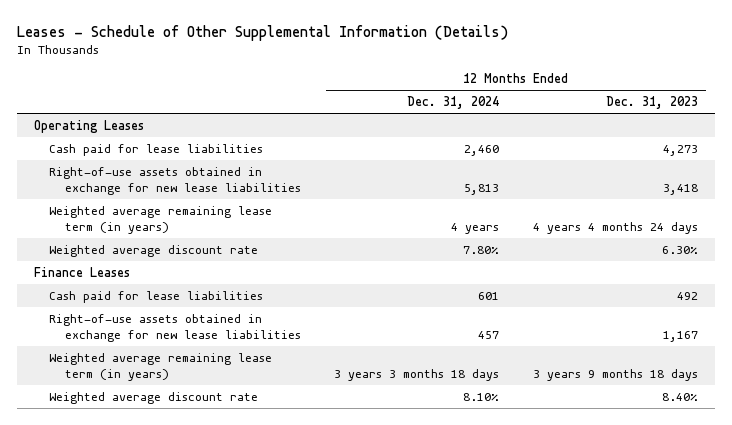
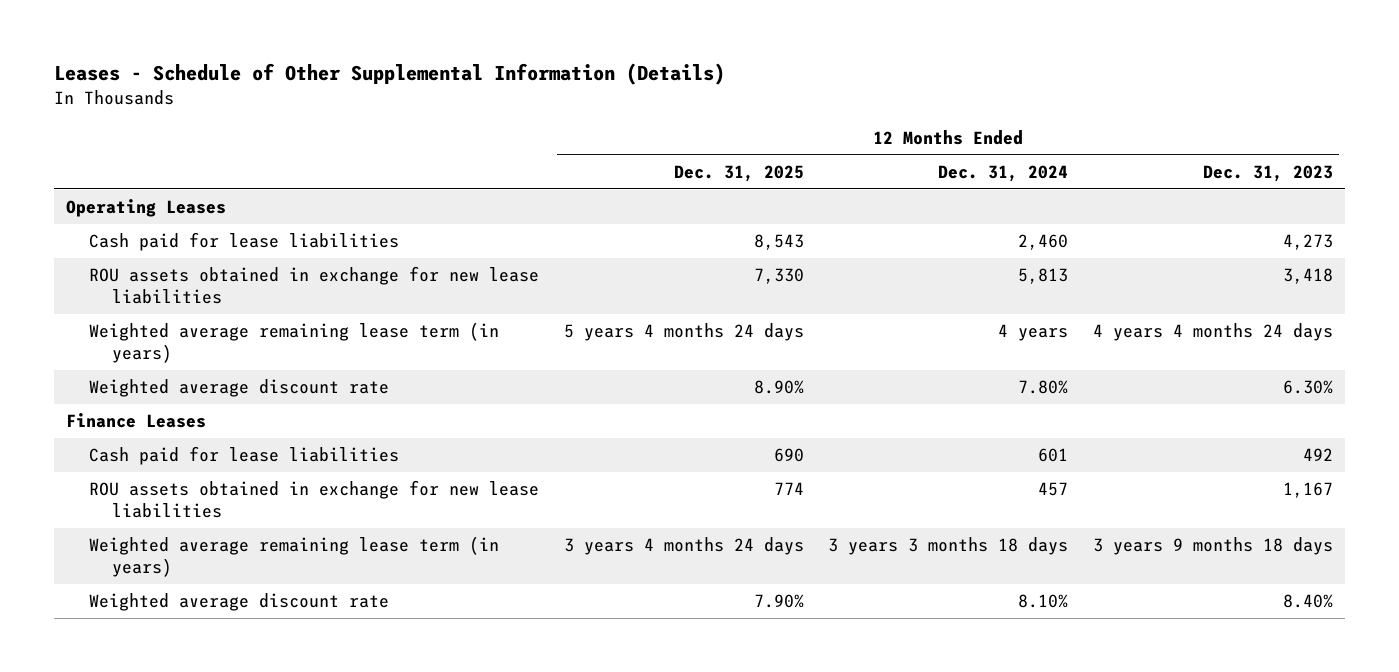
none -> [673,164,804,182] Dec. 31, 2025
[49,166,301,196] Right-of-use assets obtained in exchange for new lease liabilities -> [88,265,539,304] ROU assets obtained in exchange for new lease liabilities
[49,313,301,343] Right-of-use assets obtained in exchange for new lease liabilities -> [88,479,539,518] ROU assets obtained in exchange for new lease liabilities

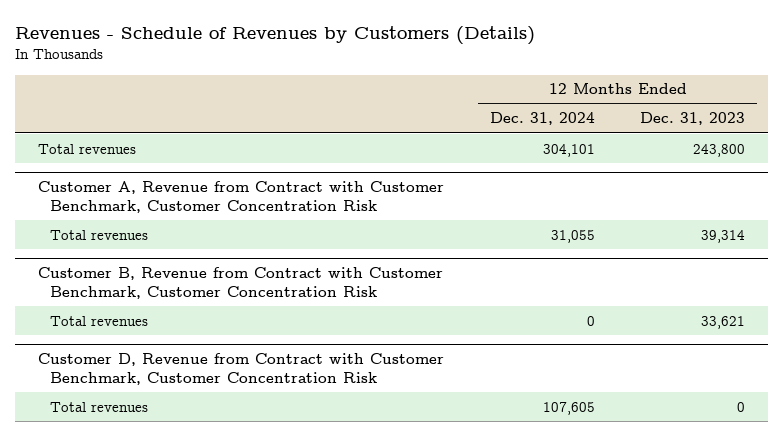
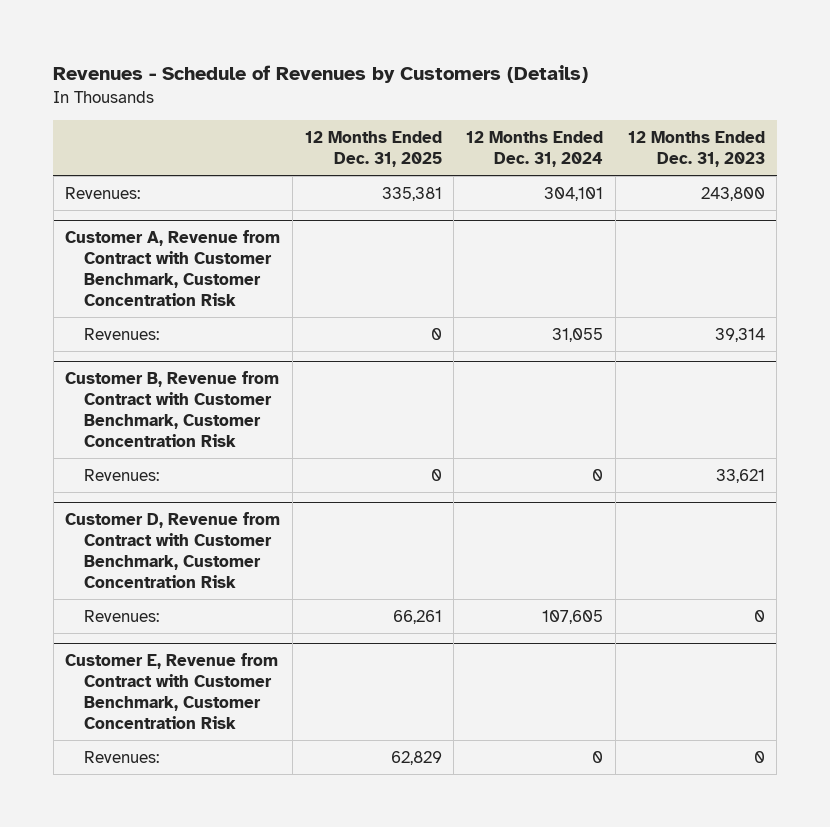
none -> [304,130,442,167] 12 Months Ended Dec. 31, 2025
[37,143,136,154] Total revenues -> [65,187,141,200] Revenues:
[49,229,148,240] Total revenues -> [84,328,160,341] Revenues:
[49,315,148,326] Total revenues -> [84,469,160,482] Revenues:
[49,401,148,412] Total revenues -> [84,610,160,623] Revenues:
none -> [65,653,279,729] Customer E, Revenue from Contract with Customer Benchmark, Customer Concentration Risk
none -> [84,751,160,764] Revenues:

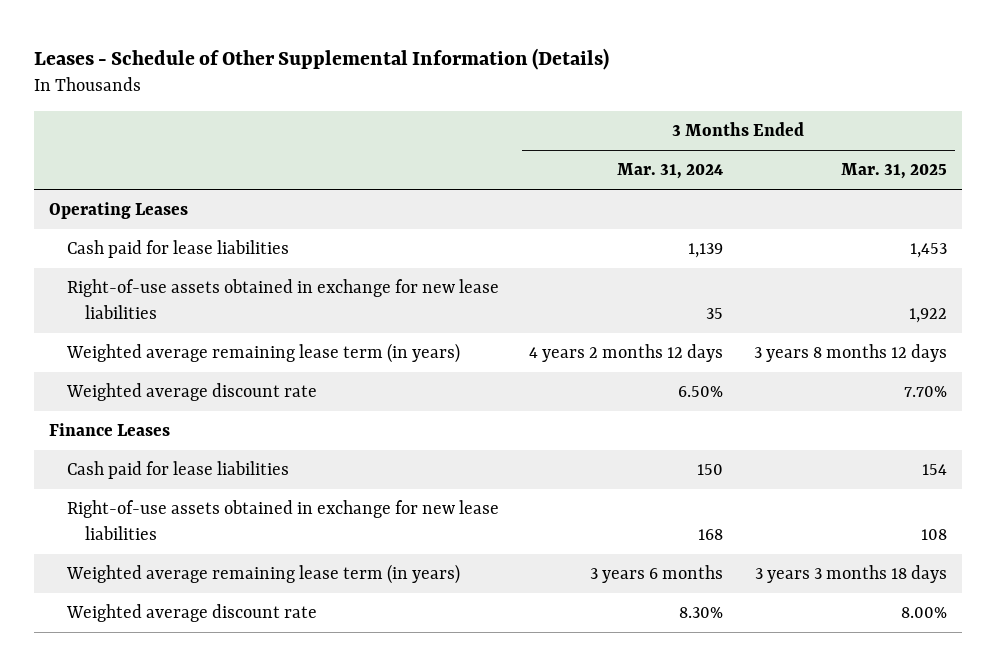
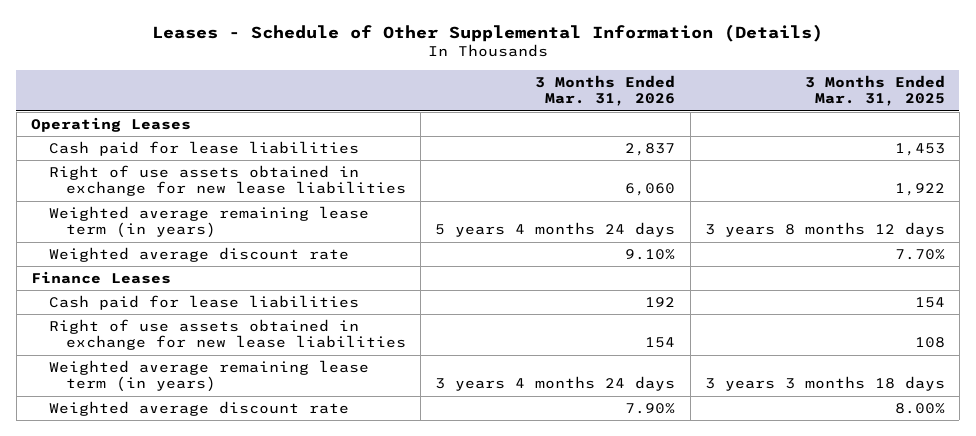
[617,163,724,180] Mar. 31, 2024 -> none
none -> [535,75,676,107] 3 Months Ended Mar. 31, 2026
[67,279,500,319] Right-of-use assets obtained in exchange for new lease liabilities -> [48,165,407,197] Right of use assets obtained in exchange for new lease liabilities
[67,500,500,540] Right-of-use assets obtained in exchange for new lease liabilities -> [48,319,407,351] Right of use assets obtained in exchange for new lease liabilities

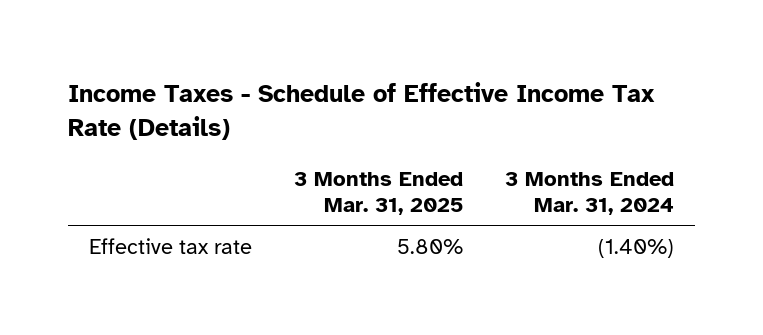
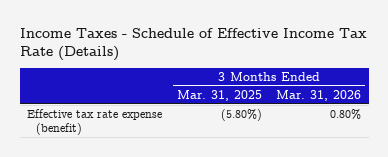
[504,171,674,215] 3 Months Ended Mar. 31, 2024 -> none
none -> [276,89,362,101] Mar. 31, 2026
[89,238,253,255] Effective tax rate -> [26,109,162,136] Effective tax rate expense (benefit)
[396,239,463,255] 5.80% -> [220,109,262,122] (5.80%)

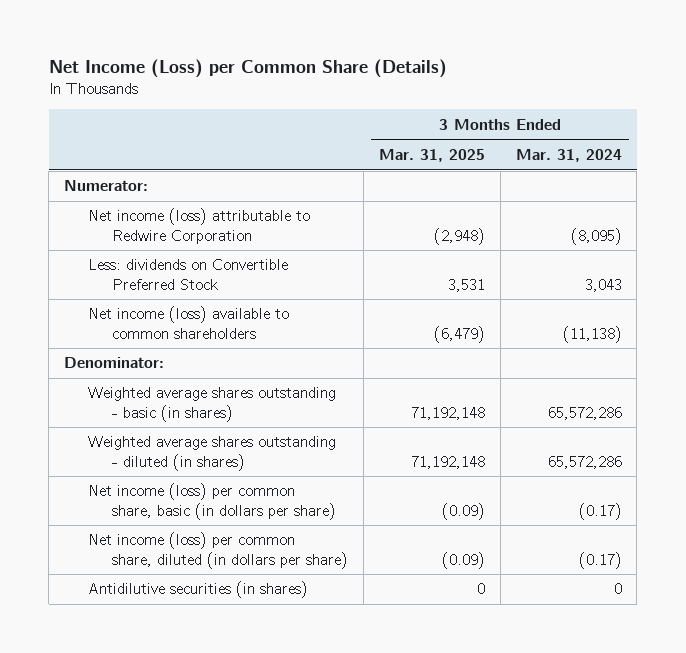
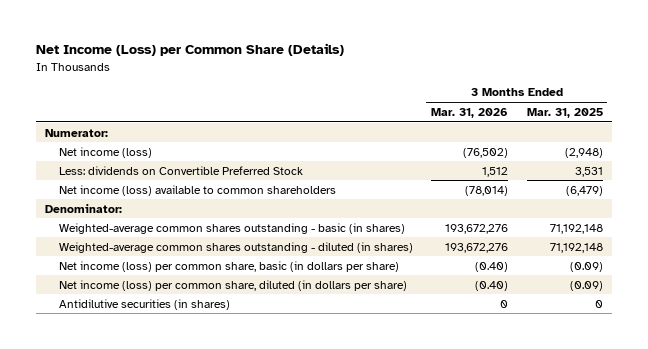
[515,148,622,162] Mar. 31, 2024 -> none
none -> [431,107,509,118] Mar. 31, 2026
[88,208,311,244] Net income (loss) attributable to Redwire Corporation -> [58,146,152,158] Net income (loss)
[88,387,337,422] Weighted average shares outstanding - basic (in shares) -> [58,222,405,234] Weighted-average common shares outstanding - basic (in shares)
[88,436,337,471] Weighted average shares outstanding - diluted (in shares) -> [58,241,413,253] Weighted-average common shares outstanding - diluted (in shares)

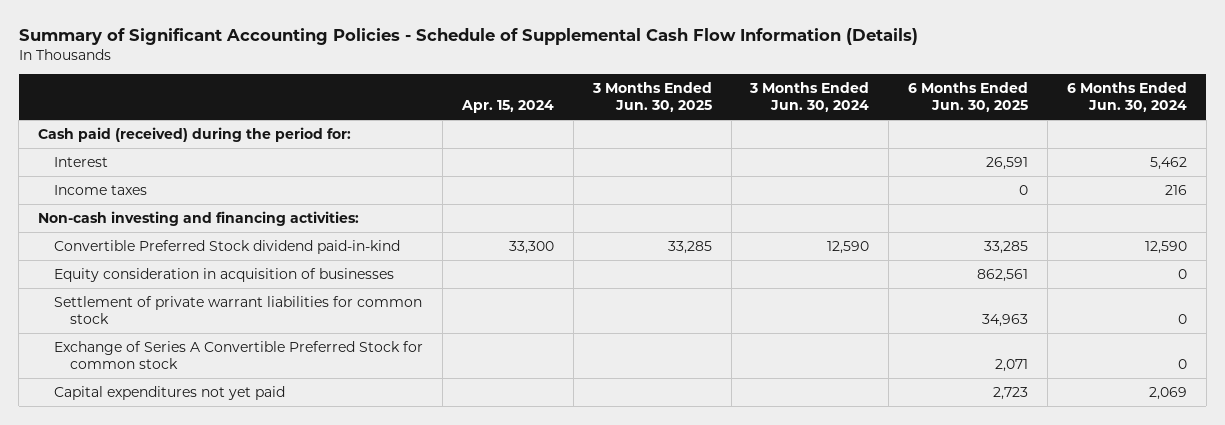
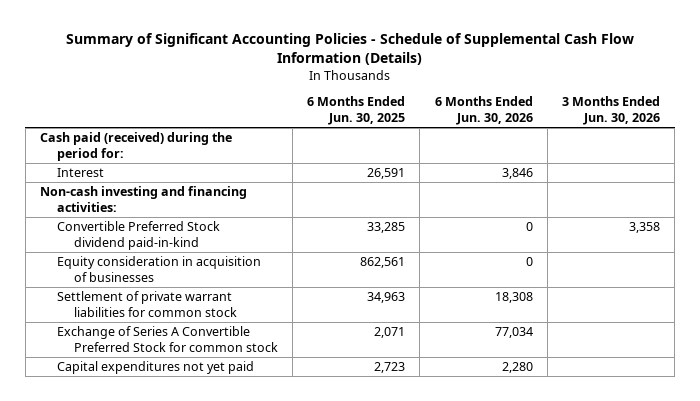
[460,100,554,114] Apr. 15, 2024 -> none
[591,82,712,113] 3 Months Ended Jun. 30, 2025 -> none
[749,82,870,113] 3 Months Ended Jun. 30, 2024 -> none
[1066,82,1187,113] 6 Months Ended Jun. 30, 2024 -> none
none -> [434,96,533,125] 6 Months Ended Jun. 30, 2026
none -> [561,96,660,125] 3 Months Ended Jun. 30, 2026
[54,184,148,195] Income taxes -> none

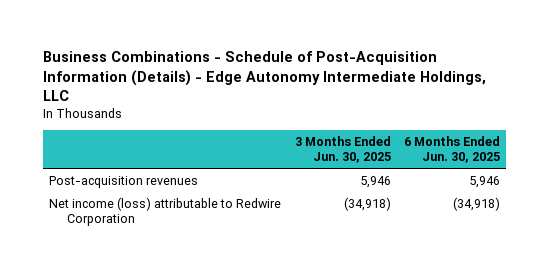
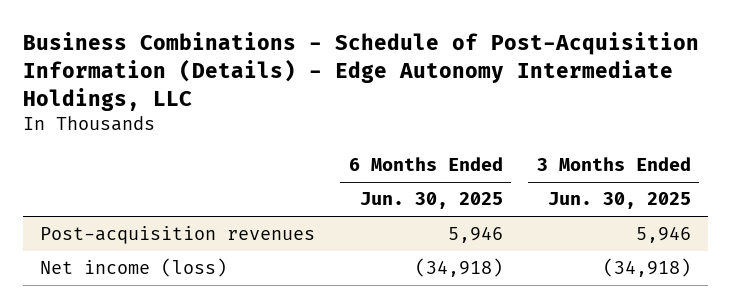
[49,196,282,227] Net income (loss) attributable to Redwire Corporation -> [39,258,227,278] Net income (loss)

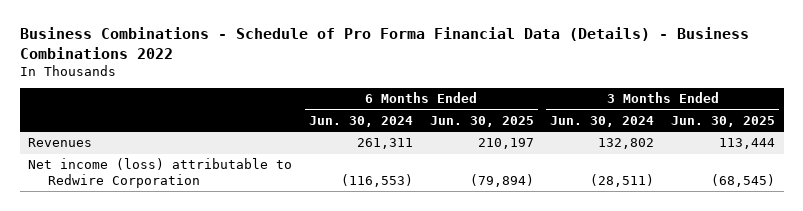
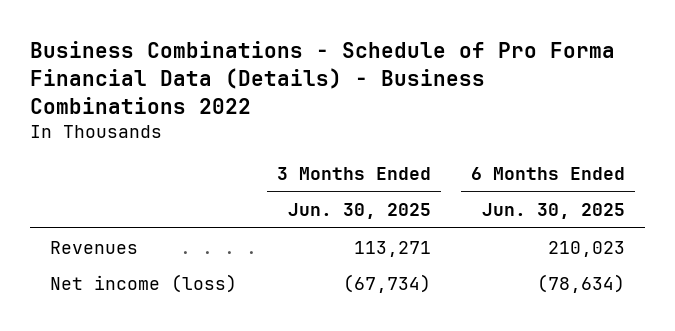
[308,116,413,128] Jun. 30, 2024 -> none
[550,116,655,128] Jun. 30, 2024 -> none
[477,138,534,150] 210,197 -> [548,240,626,257] 210,023
[719,138,776,150] 113,444 -> [354,240,432,257] 113,271
[28,158,293,188] Net income (loss) attributable to Redwire Corporation -> [50,273,238,293] Net income (loss)
[469,173,534,187] (79,894) -> [537,273,626,293] (78,634)
[711,173,776,187] (68,545) -> [343,273,432,293] (67,734)

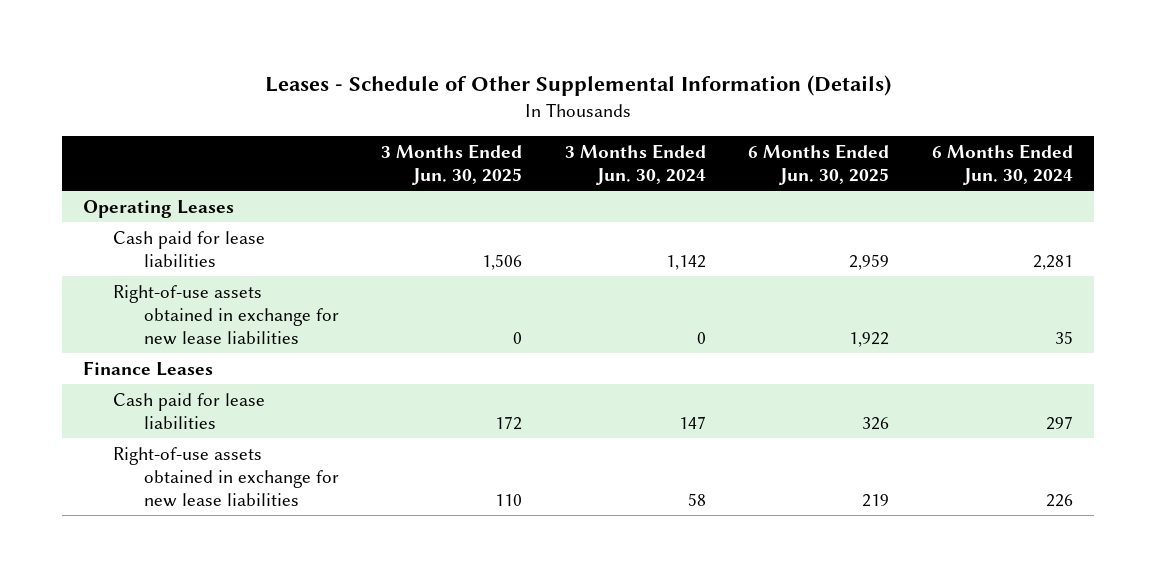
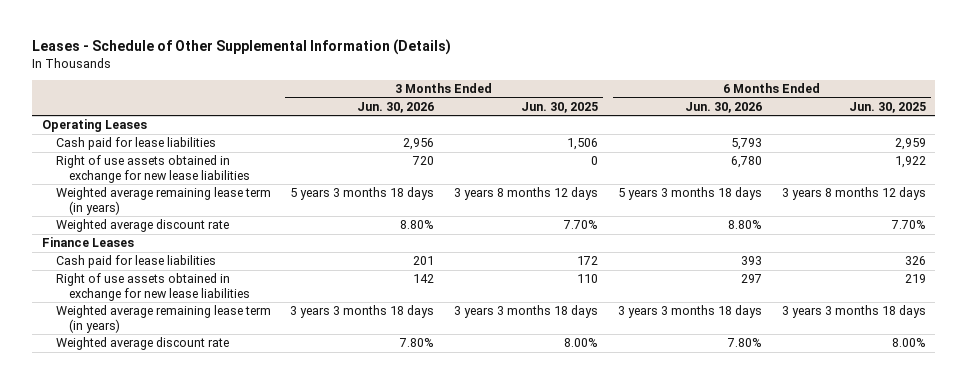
[564,143,706,185] 3 Months Ended Jun. 30, 2024 -> none
[931,143,1073,185] 6 Months Ended Jun. 30, 2024 -> none
none -> [357,101,435,113] Jun. 30, 2026
none -> [684,101,762,113] Jun. 30, 2026
[113,284,339,345] Right-of-use assets obtained in exchange for new lease liabilities -> [55,155,250,183] Right of use assets obtained in exchange for new lease liabilities
none -> [55,187,271,215] Weighted average remaining lease term (in years)
none -> [55,219,229,233] Weighted average discount rate
[113,446,339,507] Right-of-use assets obtained in exchange for new lease liabilities -> [55,273,250,301] Right of use assets obtained in exchange for new lease liabilities
none -> [55,305,271,333] Weighted average remaining lease term (in years)
none -> [55,337,229,351] Weighted average discount rate

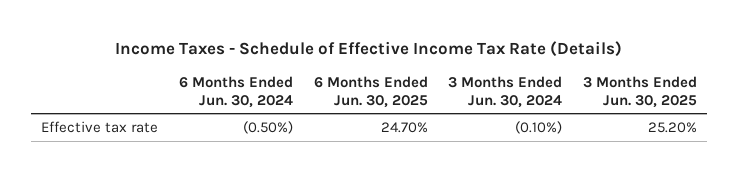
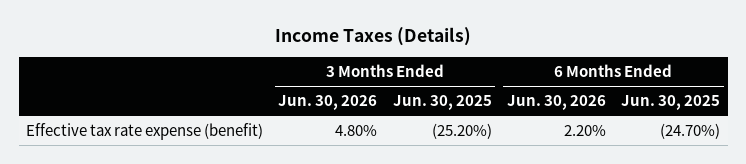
[115,41,623,58] Income Taxes - Schedule of Effective Income Tax Rate (Details) -> [275,27,472,47] Income Taxes (Details)
[178,76,293,108] 6 Months Ended Jun. 30, 2024 -> none
[448,76,563,108] 3 Months Ended Jun. 30, 2024 -> none
none -> [278,95,378,111] Jun. 30, 2026
none -> [506,95,606,111] Jun. 30, 2026
[41,121,159,134] Effective tax rate -> [26,123,264,141] Effective tax rate expense (benefit)
[380,122,428,134] 24.70% -> [659,123,720,140] (24.70%)
[647,122,697,134] 25.20% -> [431,123,492,140] (25.20%)

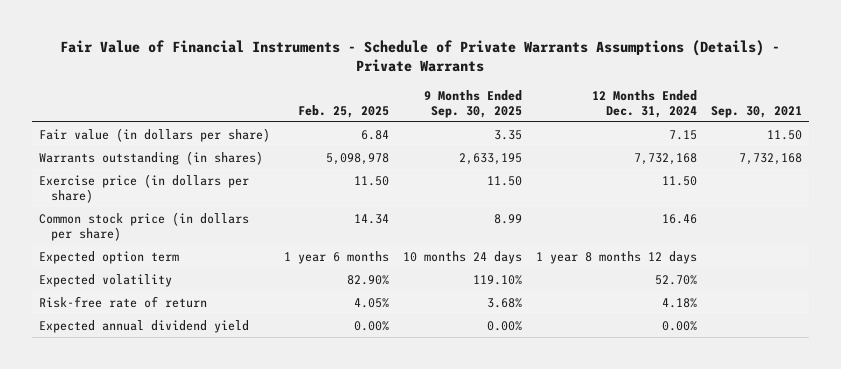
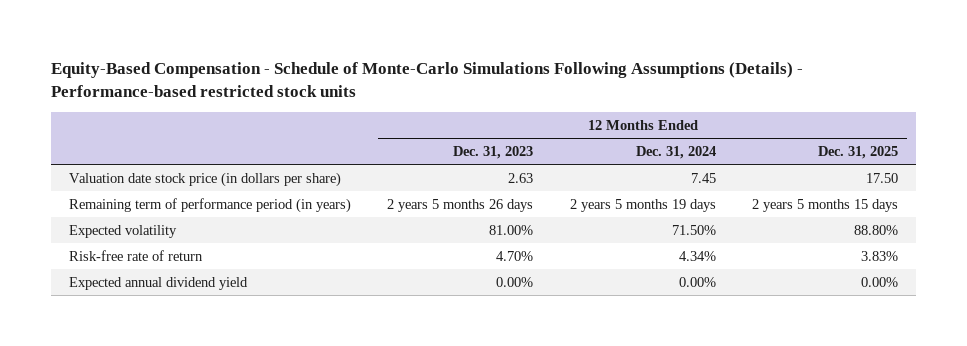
[60,39,781,73] Fair Value of Financial Instruments - Schedule of Private Warrants Assumptions (Details) - Private Warrants -> [51,61,804,97] Equity-Based Compensation - Schedule of Monte-Carlo Simulations Following Assumptions (Details) - Performance-based restricted stock units
[297,104,389,118] Feb. 25, 2025 -> none
[423,90,522,118] 9 Months Ended Sep. 30, 2025 -> none
[710,105,802,118] Sep. 30, 2021 -> none
none -> [453,146,534,160] Dec. 31, 2023
none -> [817,146,898,160] Dec. 31, 2025
[38,127,270,142] Fair value (in dollars per share) -> none
[38,150,263,165] Warrants outstanding (in shares) -> none
[38,173,249,203] Exercise price (in dollars per share) -> none
[38,250,179,264] Expected option term -> none
[38,211,249,241] Common stock price (in dollars per share) -> [69,171,342,187] Valuation date stock price (in dollars per share)
[661,213,697,224] 16.46 -> [690,172,716,183] 7.45
none -> [69,197,352,213] Remaining term of performance period (in years)
[654,274,697,285] 52.70% -> [671,224,716,235] 71.50%
[661,297,697,308] 4.18% -> [678,250,716,261] 4.34%

